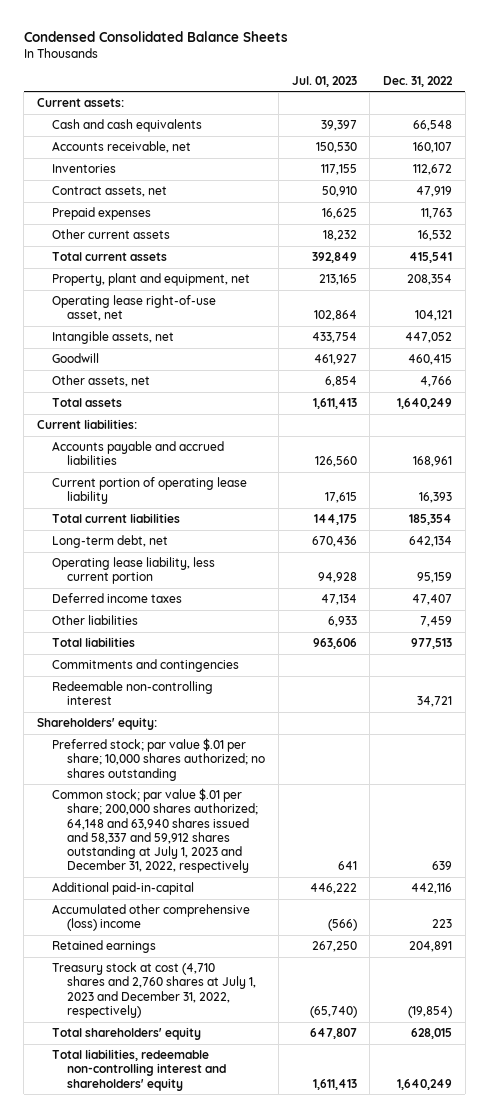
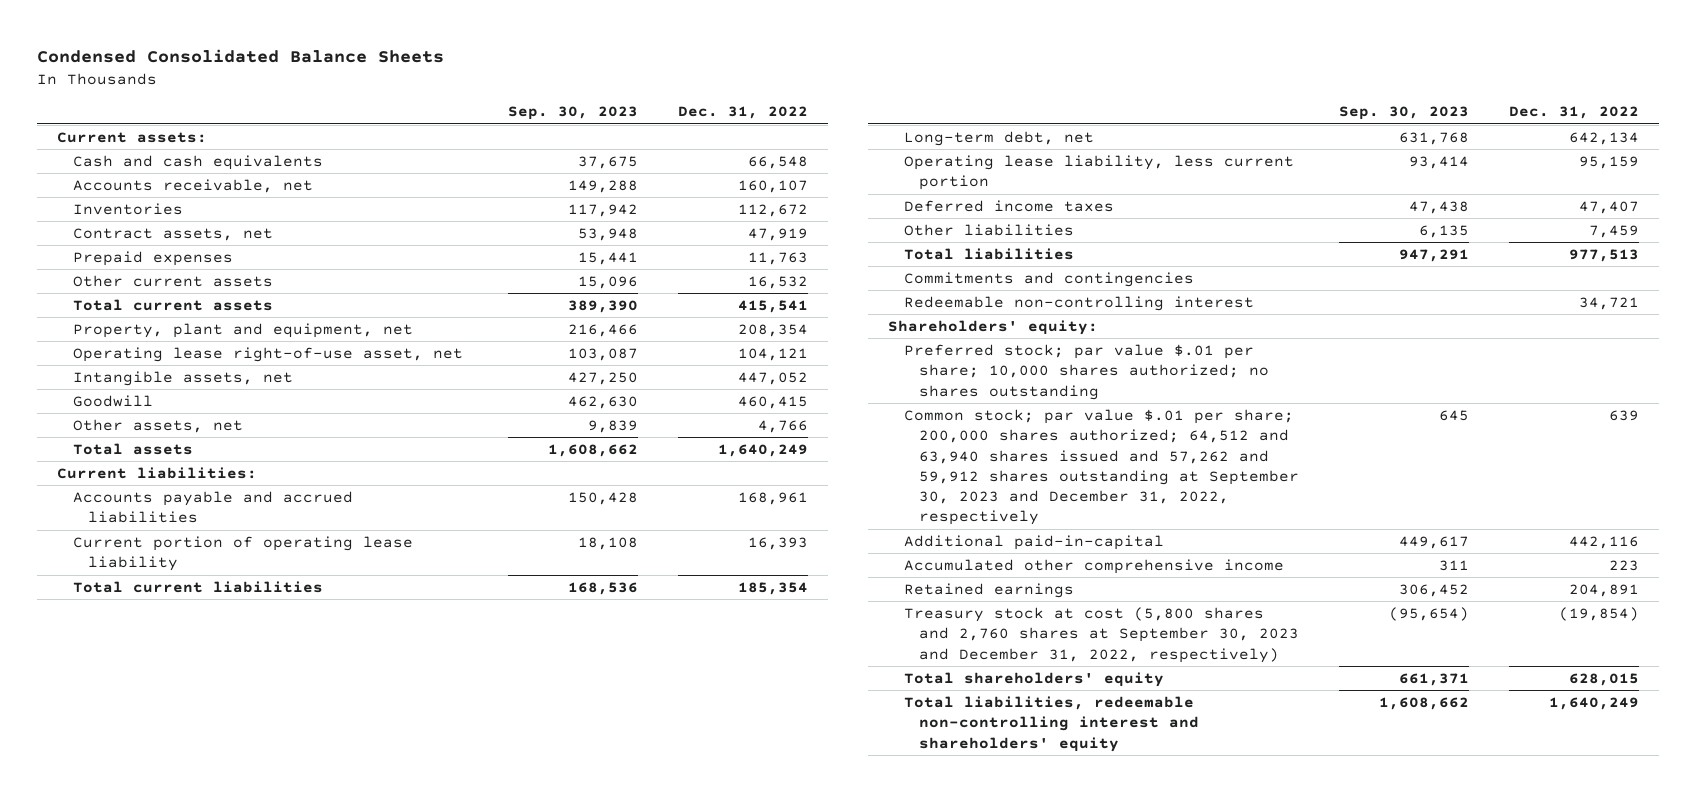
[291,75,357,87] Jul. 01, 2023 -> none
none -> [508,106,639,121] Sep. 30, 2023
[51,788,259,874] Common stock; par value $.01 per share; 200,000 shares authorized; 64,148 and 63,940 shares issued and 58,337 and 59,912 shares outstanding at July 1, 2023 and December 31, 2022, respectively -> [903,408,1300,526] Common stock; par value $.01 per share; 200,000 shares authorized; 64,512 and 63,940 shares issued and 57,262 and 59,912 shares outstanding at September 30, 2023 and December 31, 2022, respectively
[51,904,250,932] Accumulated other comprehensive (loss) income -> [903,558,1284,574] Accumulated other comprehensive income
[51,962,257,1018] Treasury stock at cost (4,710 shares and 2,760 shares at July 1, 2023 and December 31, 2022, respectively) -> [903,606,1300,663] Treasury stock at cost (5,800 shares and 2,760 shares at September 30, 2023 and December 31, 2022, respectively)

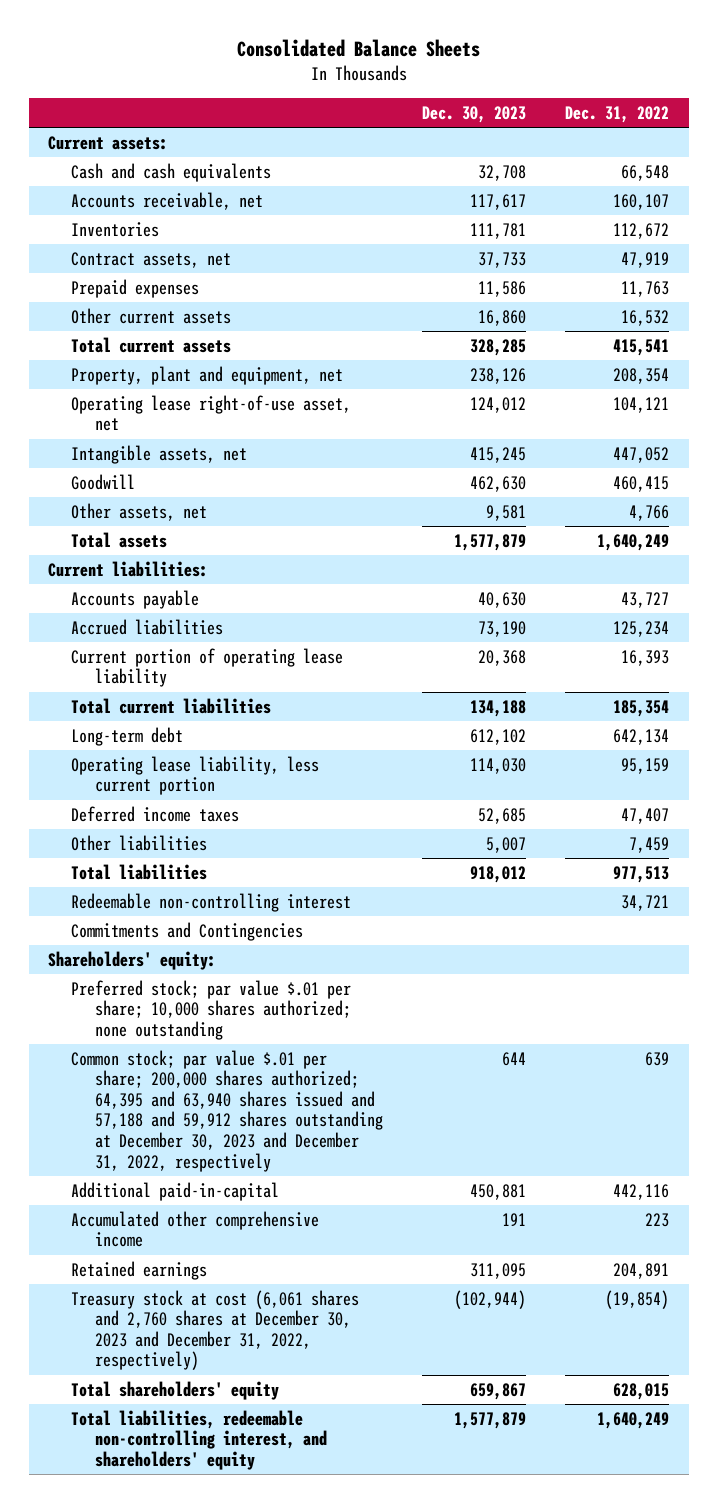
[37,48,445,63] Condensed Consolidated Balance Sheets -> [236,39,480,58] Consolidated Balance Sheets
[508,106,639,121] Sep. 30, 2023 -> none
none -> [421,105,526,123] Dec. 30, 2023
[72,490,353,524] Accounts payable and accrued liabilities -> none
none -> [71,589,200,609] Accounts payable
none -> [71,618,224,635] Accrued liabilities
[903,130,1094,146] Long-term debt, net -> [71,726,184,746] Long-term debt
[903,271,1194,287] Commitments and contingencies -> none
none -> [71,921,304,941] Commitments and Contingencies
[903,343,1270,400] Preferred stock; par value $.01 per share; 10,000 shares authorized; no shares outstanding -> [71,979,352,1040] Preferred stock; par value $.01 per share; 10,000 shares authorized; none outstanding
[903,408,1300,526] Common stock; par value $.01 per share; 200,000 shares authorized; 64,512 and 63,940 shares issued and 57,262 and 59,912 shares outstanding at September 30, 2023 and December 31, 2022, respectively -> [71,1049,383,1172] Common stock; par value $.01 per share; 200,000 shares authorized; 64,395 and 63,940 shares issued and 57,188 and 59,912 shares outstanding at December 30, 2023 and December 31, 2022, respectively
[903,606,1300,663] Treasury stock at cost (5,800 shares and 2,760 shares at September 30, 2023 and December 31, 2022, respectively) -> [71,1289,360,1371] Treasury stock at cost (6,061 shares and 2,760 shares at December 30, 2023 and December 31, 2022, respectively)
[903,695,1200,752] Total liabilities, redeemable non-controlling interest and shareholders' equity -> [71,1409,327,1470] Total liabilities, redeemable non-controlling interest, and shareholders' equity

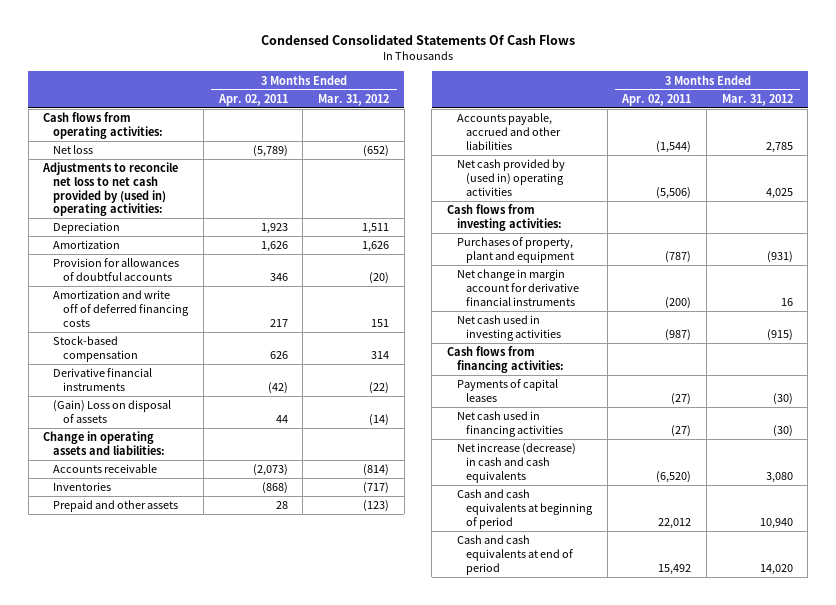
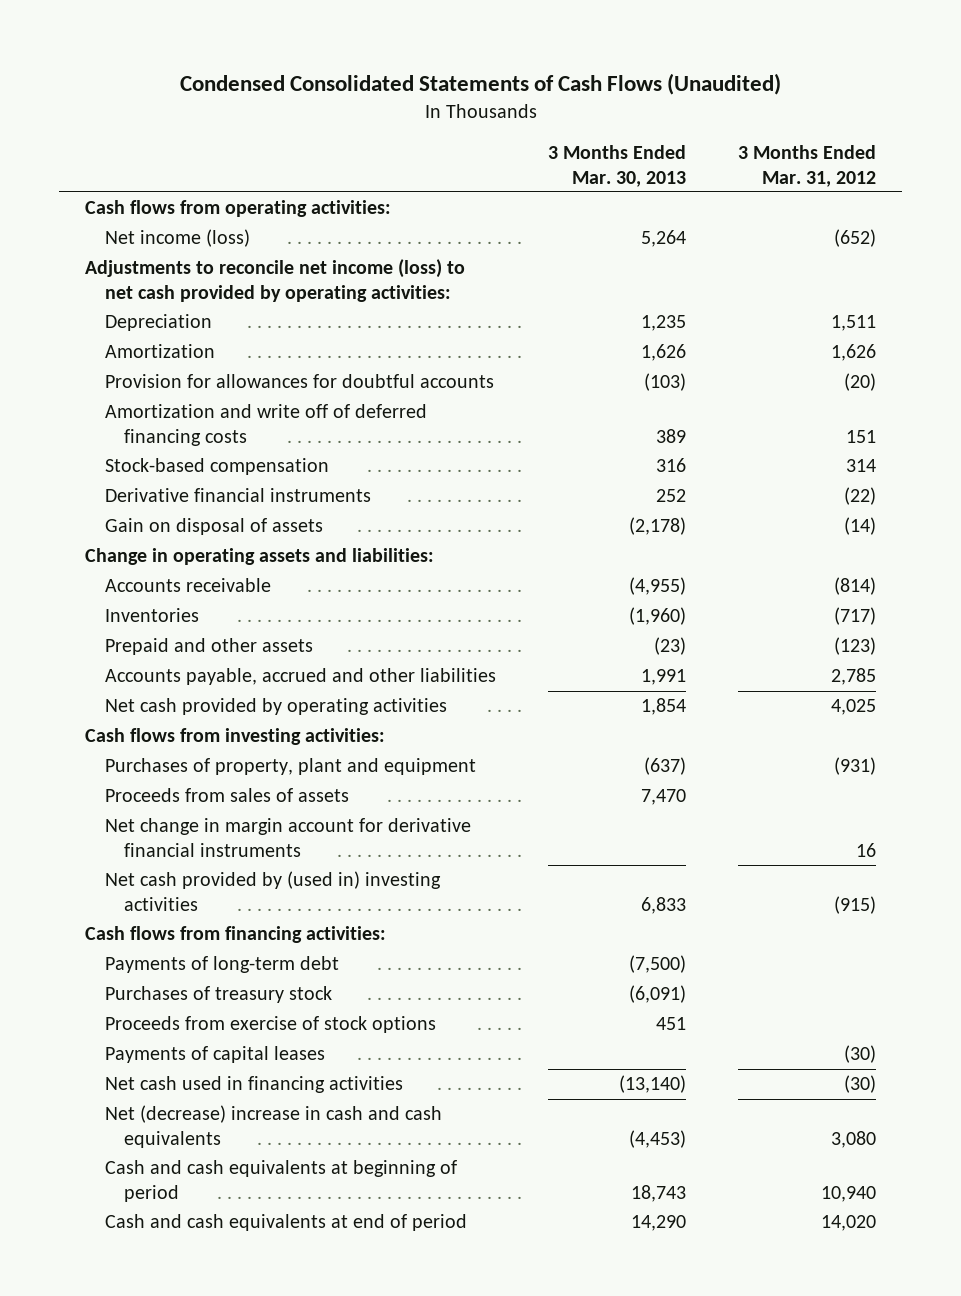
[261,34,576,46] Condensed Consolidated Statements Of Cash Flows -> [179,72,781,95] Condensed Consolidated Statements of Cash Flows (Unaudited)
[217,93,288,106] Apr. 02, 2011 -> none
none -> [547,145,686,187] 3 Months Ended Mar. 30, 2013
[52,145,93,155] Net loss -> [104,229,250,248] Net income (loss)
[42,162,179,217] Adjustments to reconcile net loss to net cash provided by (used in) operating activities: -> [85,259,466,302] Adjustments to reconcile net income (loss) to net cash provided by operating activities:
[52,258,179,281] Provision for allowances of doubtful accounts -> [104,374,494,389] Provision for allowances for doubtful accounts
[52,400,171,423] (Gain) Loss on disposal of assets -> [104,518,323,536] Gain on disposal of assets
[456,159,565,196] Net cash provided by (used in) operating activities -> [104,698,447,716] Net cash provided by operating activities
none -> [104,788,349,803] Proceeds from sales of assets
[456,315,562,341] Net cash used in investing activities -> [104,871,441,911] Net cash provided by (used in) investing activities
none -> [104,956,339,974] Payments of long-term debt
none -> [104,986,332,1004] Purchases of treasury stock
none -> [104,1016,436,1034] Proceeds from exercise of stock options
[456,443,576,483] Net increase (decrease) in cash and cash equivalents -> [104,1105,442,1148] Net (decrease) increase in cash and cash equivalents

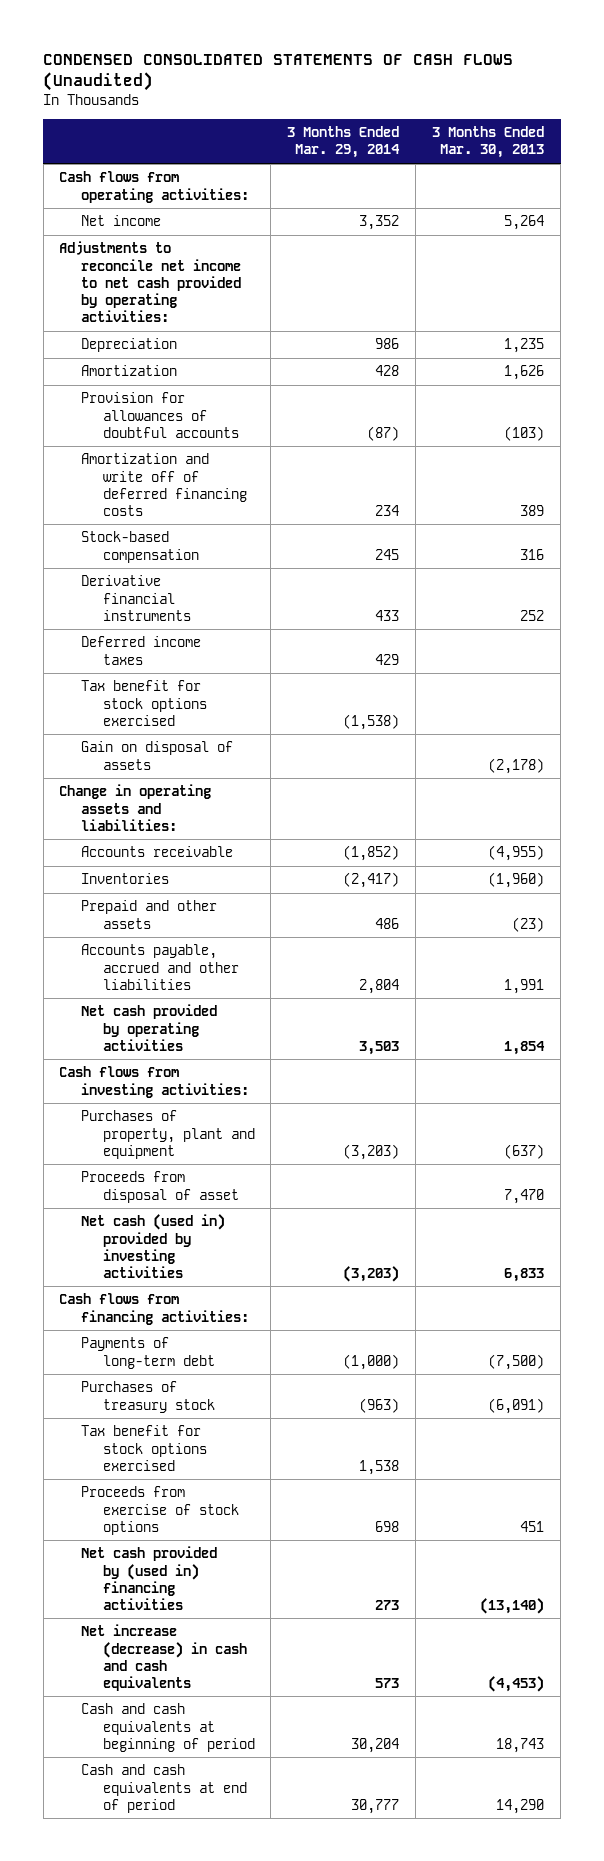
[179,72,781,95] Condensed Consolidated Statements of Cash Flows (Unaudited) -> [43,53,514,92] CONDENSED CONSOLIDATED STATEMENTS OF CASH FLOWS (Unaudited)
[737,145,876,187] 3 Months Ended Mar. 31, 2012 -> none
none -> [287,126,401,159] 3 Months Ended Mar. 29, 2014
[104,229,250,248] Net income (loss) -> [80,215,161,227] Net income
[85,259,466,302] Adjustments to reconcile net income (loss) to net cash provided by operating activities: -> [59,241,241,322] Adjustments to reconcile net income to net cash provided by operating activities:
[104,374,494,389] Provision for allowances for doubtful accounts -> [80,392,239,438] Provision for allowances of doubtful accounts
none -> [80,636,201,665] Deferred income taxes
none -> [80,680,207,726] Tax benefit for stock options exercised
[104,818,471,857] Net change in margin account for derivative financial instruments -> none
[104,788,349,803] Proceeds from sales of assets -> [80,1171,239,1203] Proceeds from disposal of asset
[104,871,441,911] Net cash provided by (used in) investing activities -> [80,1214,225,1278] Net cash (used in) provided by investing activities
none -> [80,1425,207,1471] Tax benefit for stock options exercised
[104,1046,325,1064] Payments of capital leases -> none
[104,1076,403,1094] Net cash used in financing activities -> [80,1546,217,1610] Net cash provided by (used in) financing activities
[104,1105,442,1148] Net (decrease) increase in cash and cash equivalents -> [80,1624,247,1691] Net increase (decrease) in cash and cash equivalents

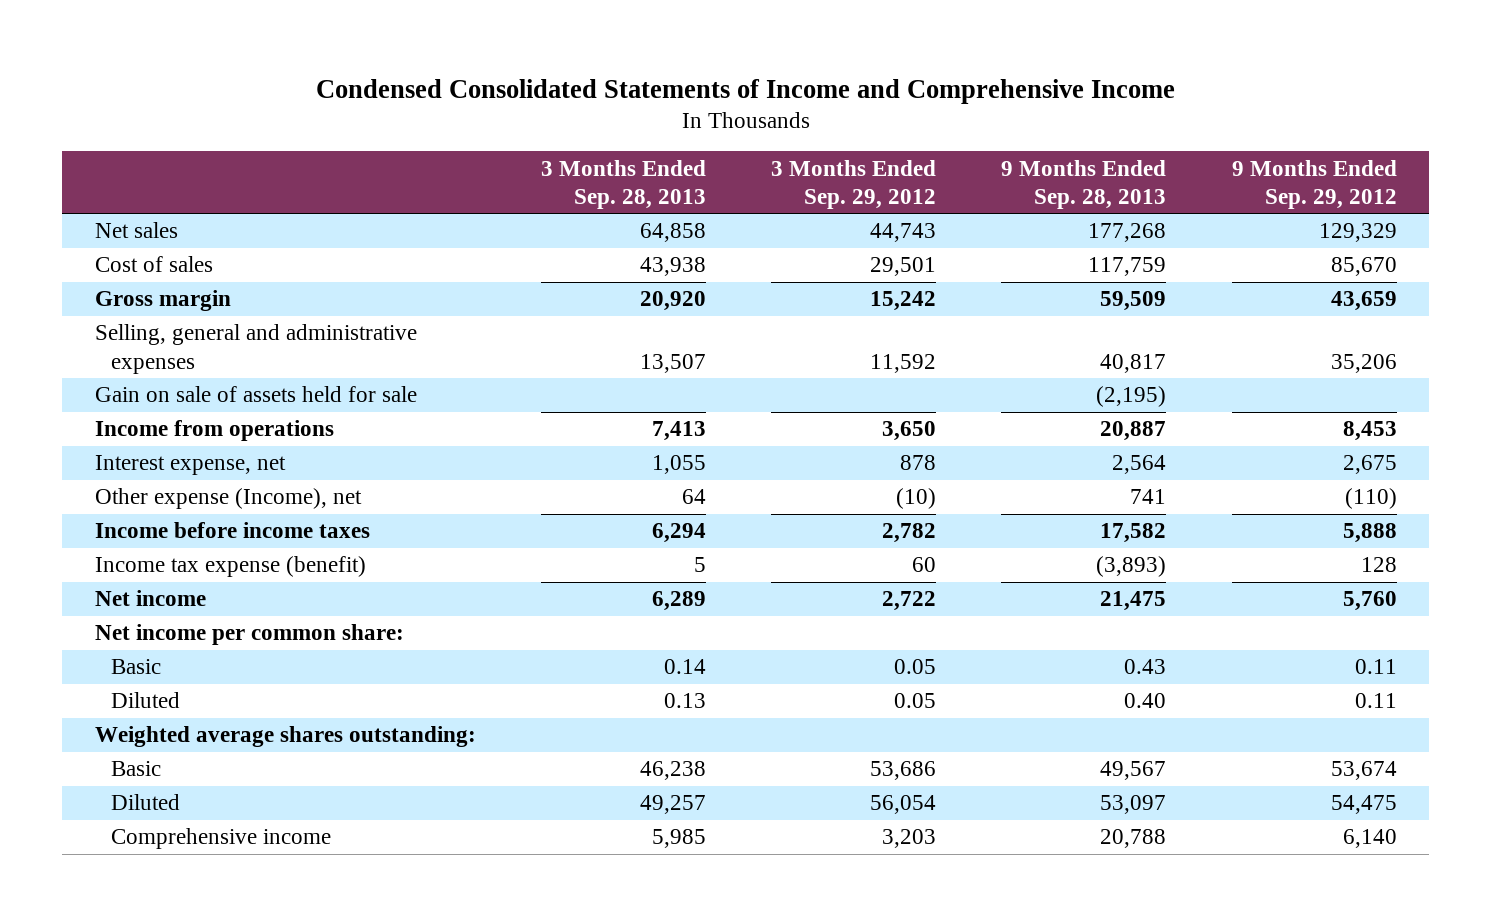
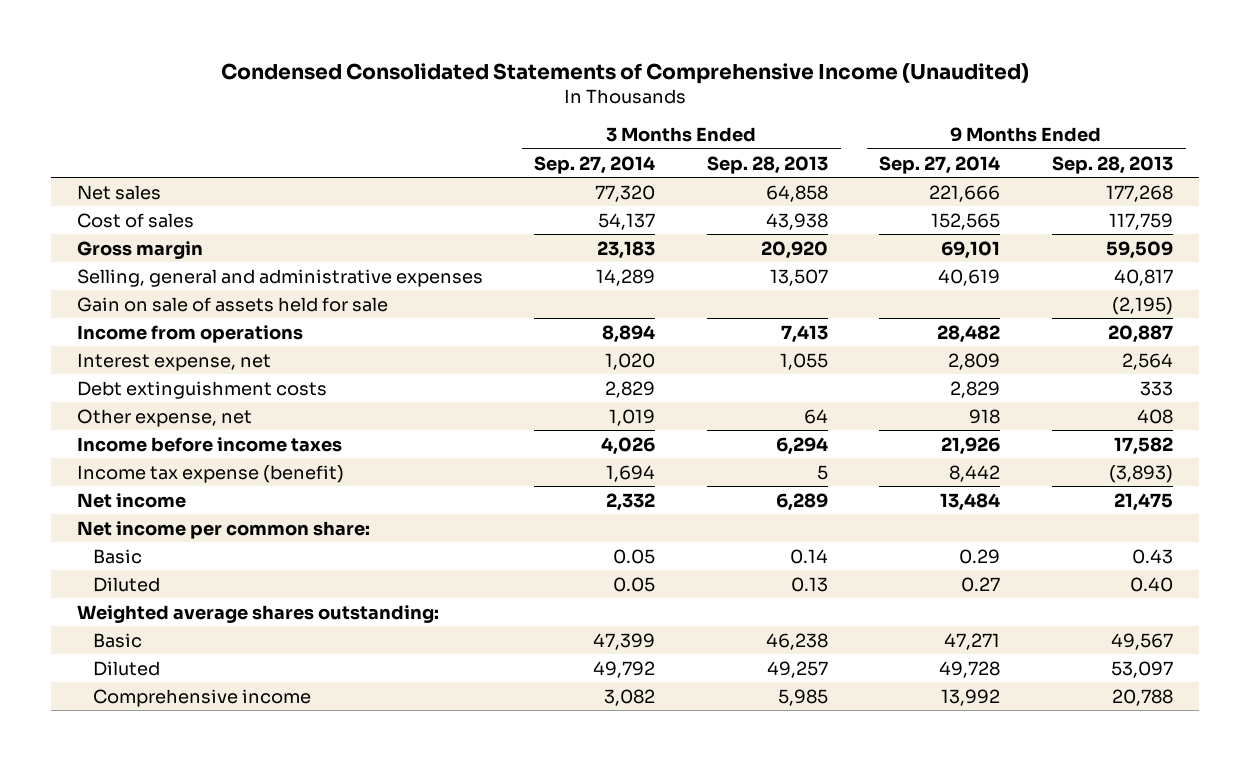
[315,78,1175,104] Condensed Consolidated Statements of Income and Comprehensive Income -> [220,62,1029,84] Condensed Consolidated Statements of Comprehensive Income (Unaudited)
[771,159,937,209] 3 Months Ended Sep. 29, 2012 -> none
[1231,159,1397,209] 9 Months Ended Sep. 29, 2012 -> none
none -> [534,155,656,174] Sep. 27, 2014
none -> [879,155,1001,174] Sep. 27, 2014
none -> [76,380,327,399] Debt extinguishment costs
[94,488,362,510] Other expense (Income), net -> [76,408,252,427] Other expense, net
[1130,489,1167,505] 741 -> [1136,408,1173,424] 408

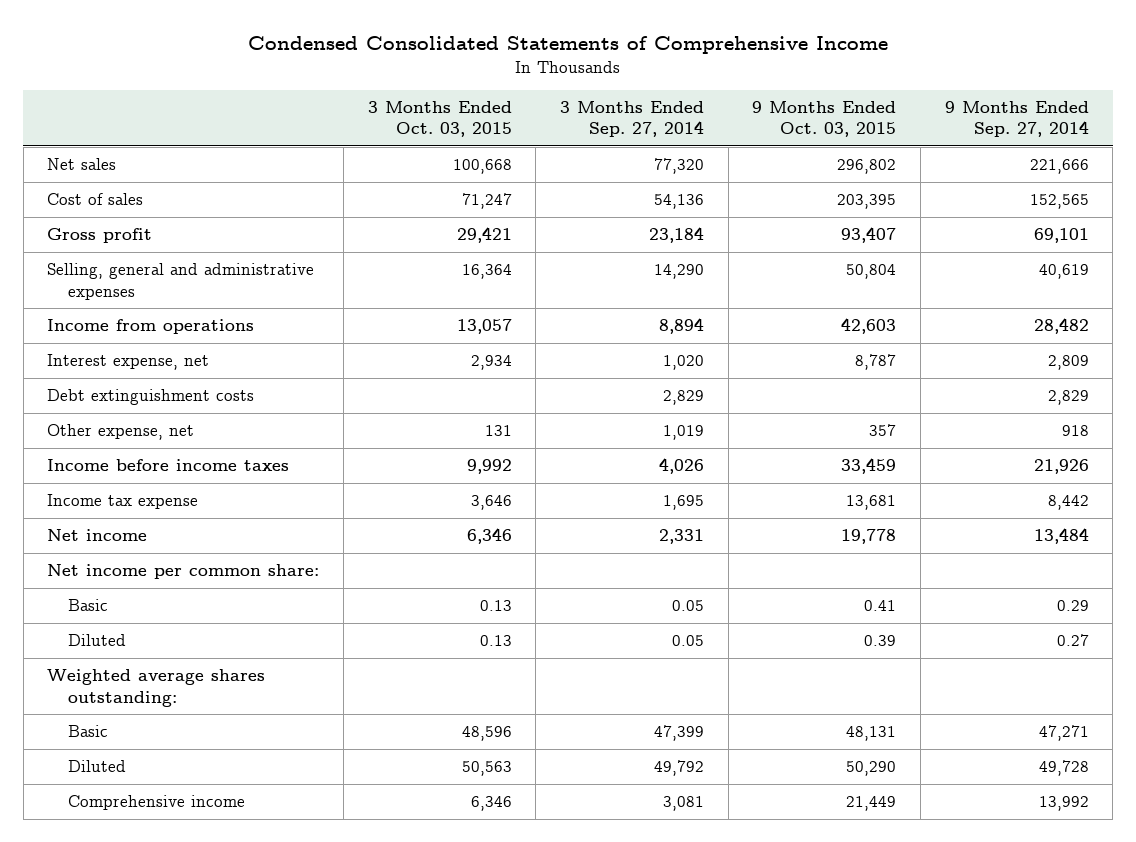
[220,62,1029,84] Condensed Consolidated Statements of Comprehensive Income (Unaudited) -> [247,35,888,54] Condensed Consolidated Statements of Comprehensive Income
[706,155,828,174] Sep. 28, 2013 -> none
[1051,155,1173,174] Sep. 28, 2013 -> none
none -> [367,101,512,138] 3 Months Ended Oct. 03, 2015
none -> [752,101,897,138] 9 Months Ended Oct. 03, 2015
[76,296,388,312] Gain on sale of assets held for sale -> none
[598,212,656,230] 54,137 -> [653,194,704,210] 54,136
[76,240,203,259] Gross margin -> [47,228,153,244] Gross profit
[597,240,656,259] 23,183 -> [648,227,704,244] 23,184
[596,268,656,286] 14,289 -> [653,264,704,280] 14,290
[76,464,344,483] Income tax expense (benefit) -> [47,494,199,510] Income tax expense
[606,464,656,482] 1,694 -> [662,495,704,511] 1,695
[606,492,656,511] 2,332 -> [658,529,704,545] 2,331
[604,688,656,706] 3,082 -> [662,796,704,812] 3,081

